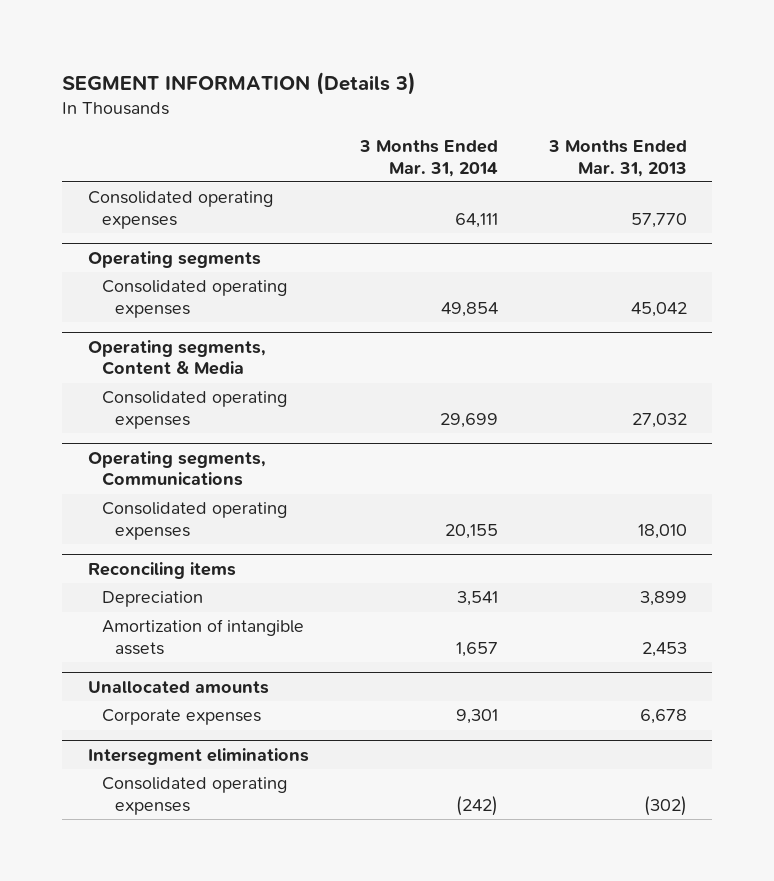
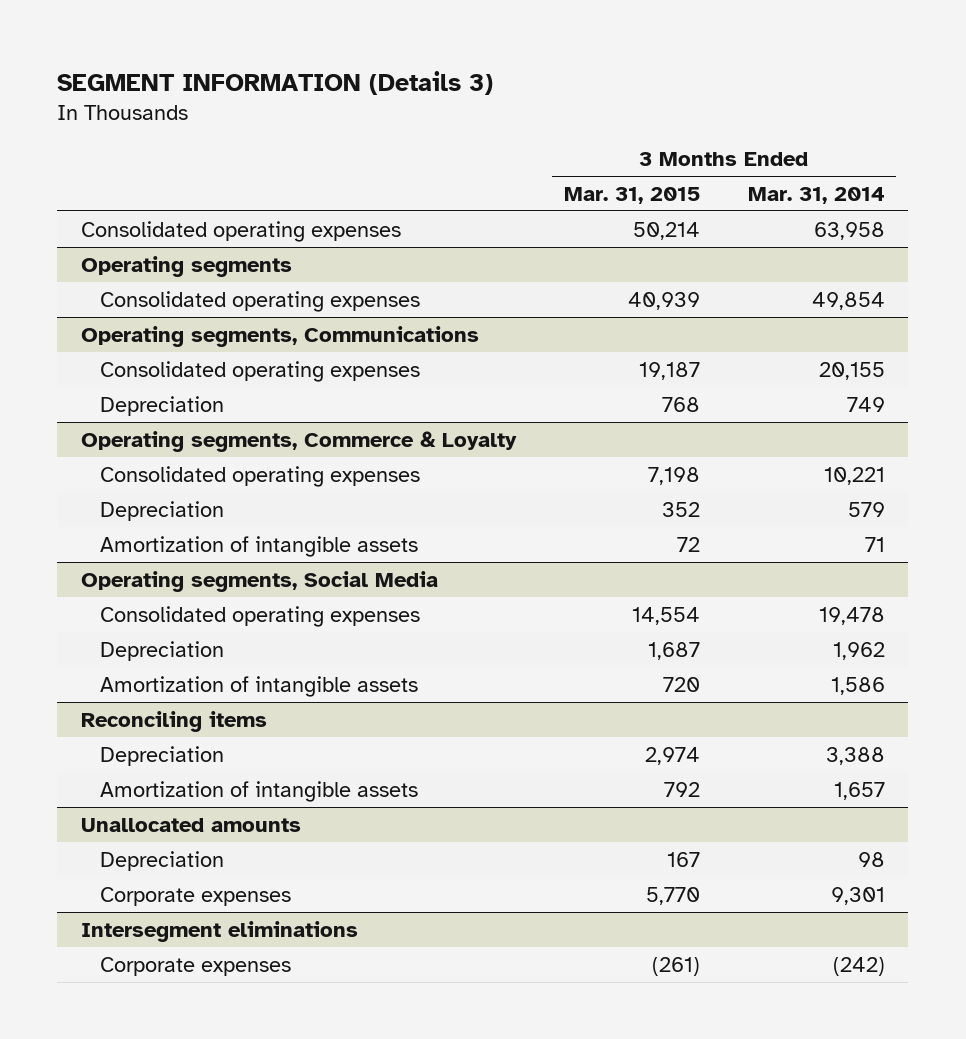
[547,140,687,177] 3 Months Ended Mar. 31, 2013 -> none
none -> [563,186,700,204] Mar. 31, 2015
[454,212,498,228] 64,111 -> [813,221,885,240] 63,958
[87,340,266,376] Operating segments, Content & Media -> none
[101,391,287,429] Consolidated operating expenses -> none
none -> [99,395,224,416] Depreciation
none -> [81,430,518,452] Operating segments, Commerce & Loyalty
none -> [99,465,420,487] Consolidated operating expenses
none -> [99,500,224,521] Depreciation
none -> [99,535,418,557] Amortization of intangible assets
none -> [81,570,439,592] Operating segments, Social Media
none -> [99,605,420,627] Consolidated operating expenses
none -> [99,640,224,661] Depreciation
none -> [99,675,418,697] Amortization of intangible assets
[456,591,498,607] 3,541 -> [825,746,885,765] 3,388
none -> [99,850,224,871] Depreciation
[101,777,287,815] Consolidated operating expenses -> [99,956,291,976] Corporate expenses

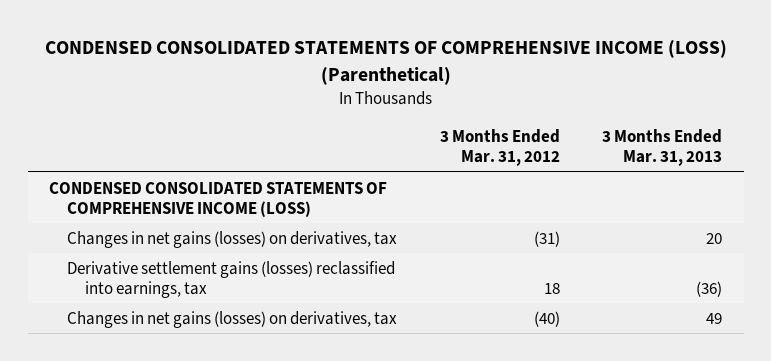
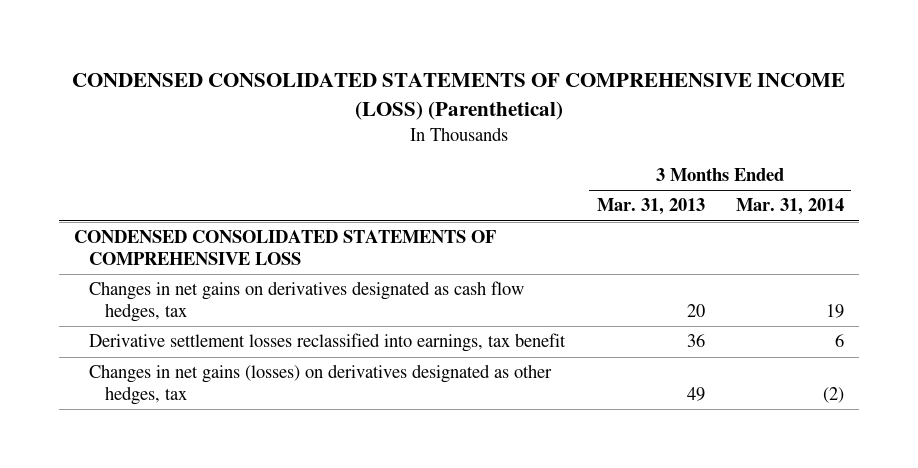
[439,128,560,167] 3 Months Ended Mar. 31, 2012 -> none
none -> [735,198,844,216] Mar. 31, 2014
[49,181,388,217] CONDENSED CONSOLIDATED STATEMENTS OF COMPREHENSIVE INCOME (LOSS) -> [74,230,497,266] CONDENSED CONSOLIDATED STATEMENTS OF COMPREHENSIVE LOSS
[66,230,397,248] Changes in net gains (losses) on derivatives, tax -> [89,281,525,323] Changes in net gains on derivatives designated as cash flow hedges, tax
[66,260,395,298] Derivative settlement gains (losses) reclassified into earnings, tax -> [89,333,567,353] Derivative settlement losses reclassified into earnings, tax benefit
[696,280,723,297] (36) -> [686,334,705,348] 36
[66,310,397,328] Changes in net gains (losses) on derivatives, tax -> [89,364,553,406] Changes in net gains (losses) on derivatives designated as other hedges, tax

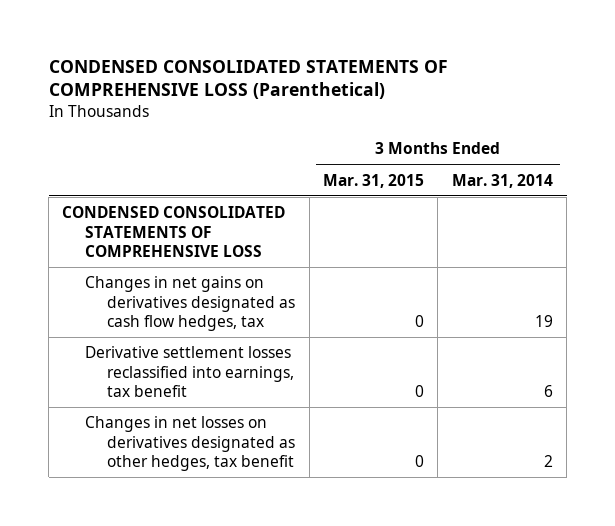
[71,73,845,121] CONDENSED CONSOLIDATED STATEMENTS OF COMPREHENSIVE INCOME (LOSS) (Parenthetical) -> [48,59,448,100] CONDENSED CONSOLIDATED STATEMENTS OF COMPREHENSIVE LOSS (Parenthetical)
[596,198,705,216] Mar. 31, 2013 -> none
none -> [322,173,424,188] Mar. 31, 2015
[89,364,553,406] Changes in net gains (losses) on derivatives designated as other hedges, tax -> [84,416,296,471] Changes in net losses on derivatives designated as other hedges, tax benefit
[822,387,844,404] (2) -> [543,454,553,467] 2

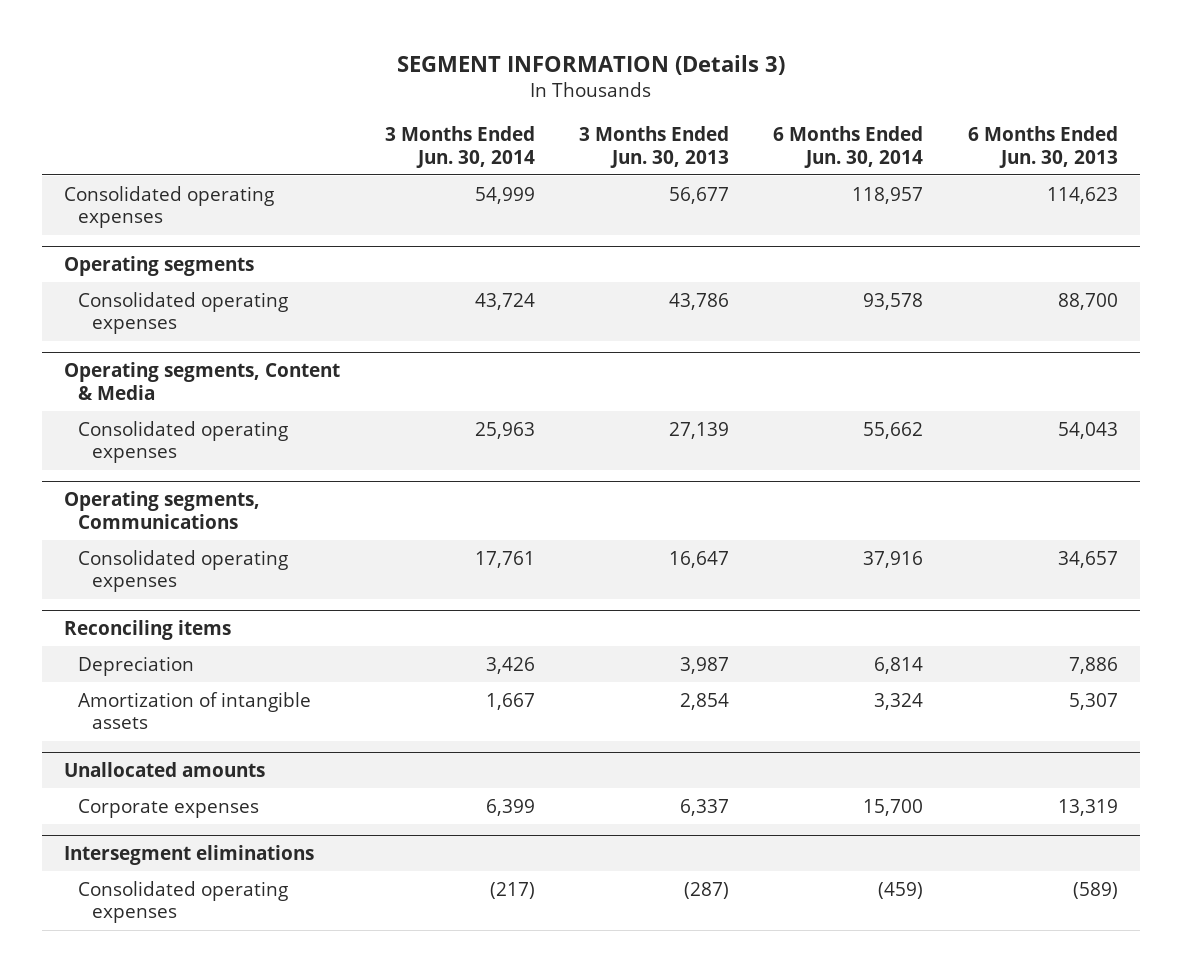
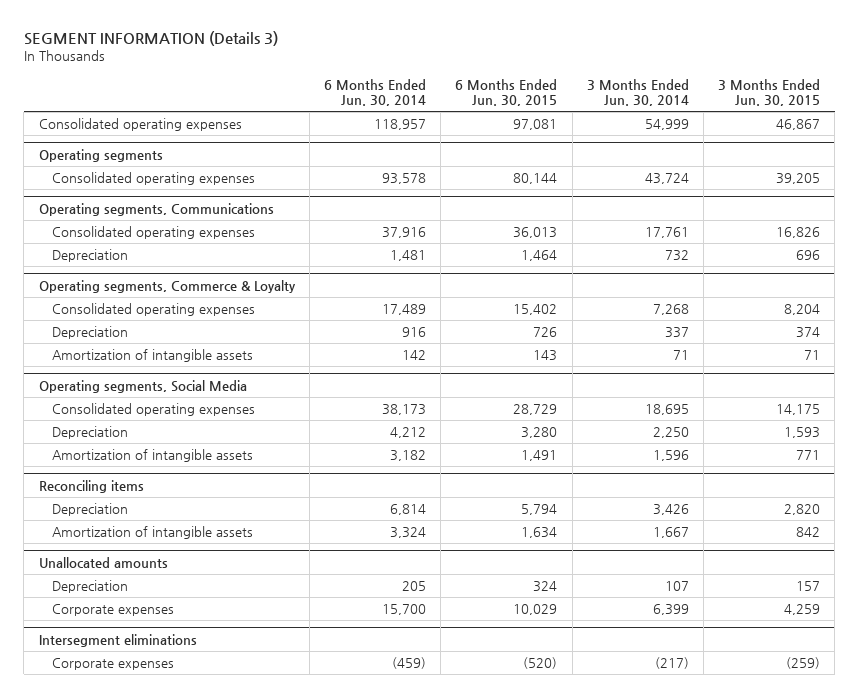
[579,125,730,168] 3 Months Ended Jun. 30, 2013 -> none
[967,125,1118,168] 6 Months Ended Jun. 30, 2013 -> none
none -> [455,78,558,107] 6 Months Ended Jun. 30, 2015
none -> [718,78,821,107] 3 Months Ended Jun. 30, 2015
[64,362,341,400] Operating segments, Content & Media -> none
[78,420,289,464] Consolidated operating expenses -> none
none -> [51,248,128,262] Depreciation
none -> [38,279,296,293] Operating segments, Commerce & Loyalty
none -> [51,302,255,316] Consolidated operating expenses
none -> [51,325,128,339] Depreciation
none -> [51,348,253,362] Amortization of intangible assets
none -> [38,379,247,393] Operating segments, Social Media
none -> [51,402,255,416] Consolidated operating expenses
none -> [51,425,128,439] Depreciation
none -> [51,448,253,462] Amortization of intangible assets
none -> [51,579,128,593] Depreciation
[78,880,289,924] Consolidated operating expenses -> [51,657,174,670] Corporate expenses

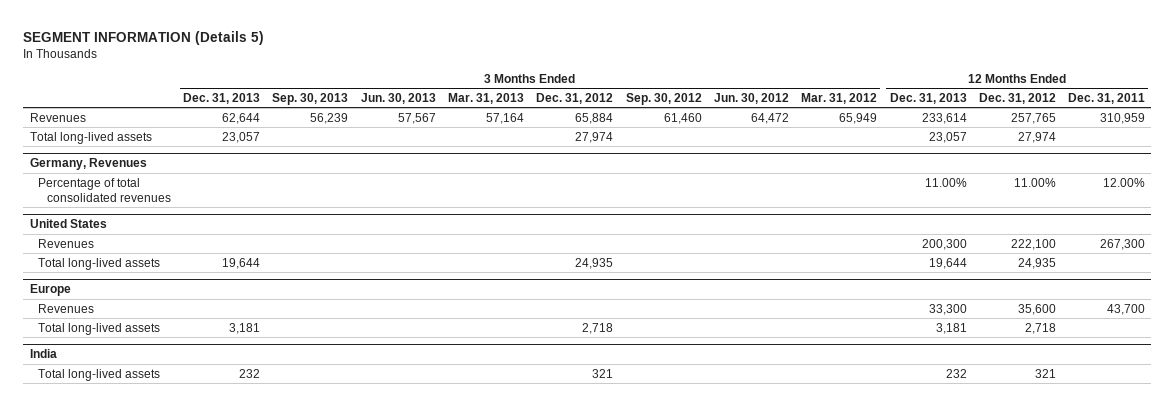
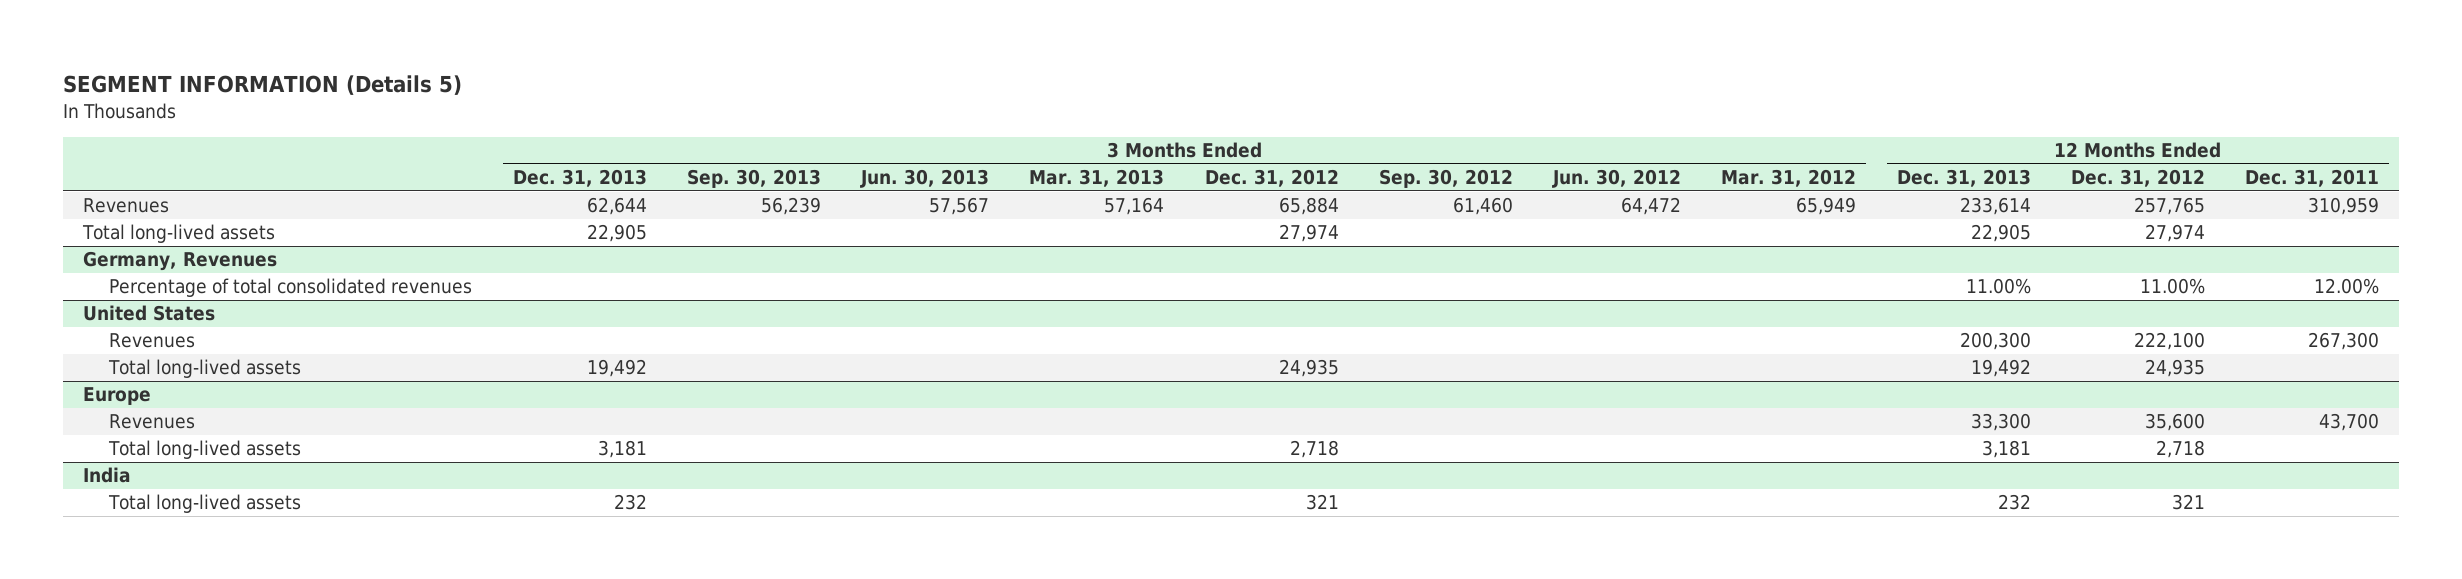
[222,131,261,143] 23,057 -> [586,224,647,243] 22,905
[928,131,967,143] 23,057 -> [1970,224,2031,243] 22,905
[222,257,261,269] 19,644 -> [586,359,647,378] 19,492
[928,257,967,269] 19,644 -> [1970,359,2031,378] 19,492

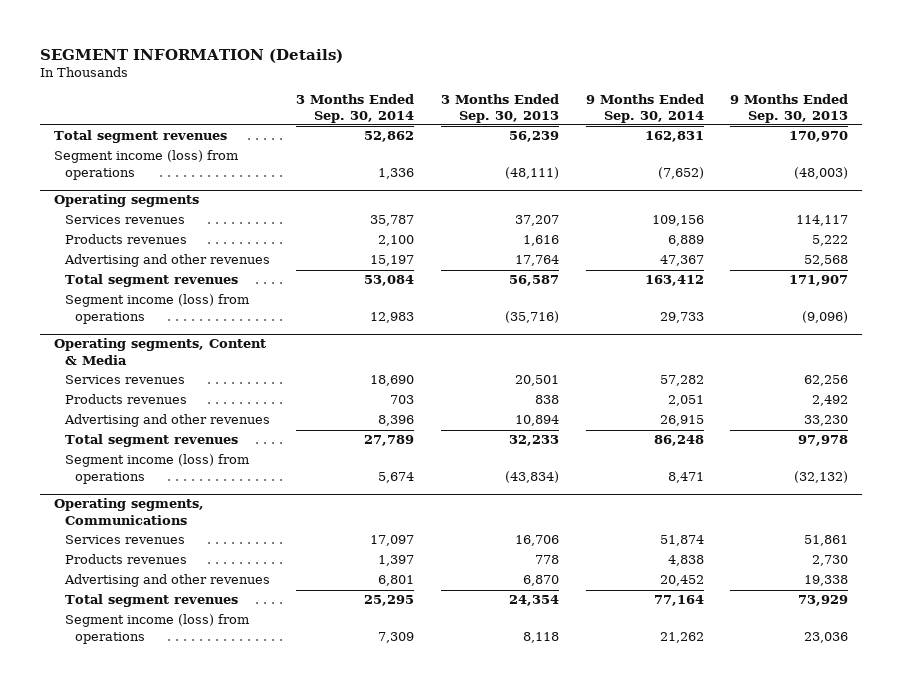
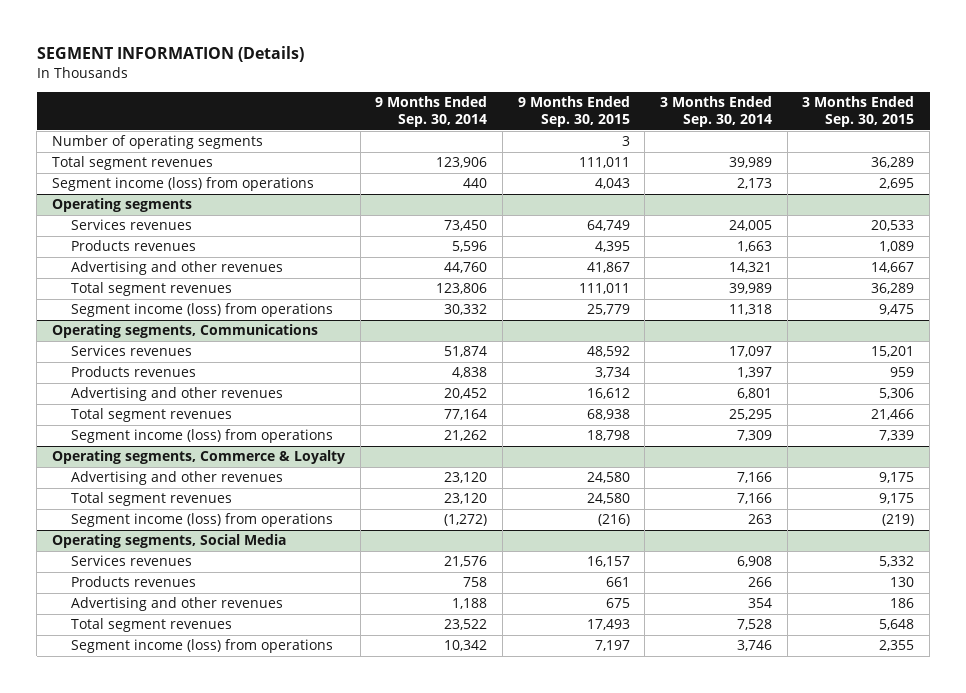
[440,93,559,123] 3 Months Ended Sep. 30, 2013 -> none
[730,93,849,123] 9 Months Ended Sep. 30, 2013 -> none
none -> [517,96,630,128] 9 Months Ended Sep. 30, 2015
none -> [802,96,915,128] 3 Months Ended Sep. 30, 2015
none -> [52,135,264,150] Number of operating segments
[364,131,415,143] 52,862 -> [729,157,773,169] 39,989
[644,131,704,143] 162,831 -> [436,157,488,169] 123,906
[378,167,415,179] 1,336 -> [737,178,773,190] 2,173
[657,166,704,179] (7,652) -> [463,178,488,189] 440
[53,338,266,365] Operating segments, Content & Media -> none
[64,375,185,385] Services revenues -> none
[64,394,187,405] Products revenues -> none
[63,414,270,428] Advertising and other revenues -> none
[64,434,238,448] Total segment revenues -> none
[64,454,249,484] Segment income (loss) from operations -> none
[370,215,415,227] 35,787 -> [729,220,773,232] 24,005
[651,215,704,227] 109,156 -> [444,220,488,232] 73,450
[378,235,415,247] 2,100 -> [737,241,773,253] 1,663
[667,235,704,247] 6,889 -> [452,241,488,253] 5,596
[370,255,415,267] 15,197 -> [729,262,773,274] 14,321
[659,255,704,267] 47,367 -> [444,262,488,274] 44,760
[364,275,415,287] 53,084 -> [729,283,773,295] 39,989
[644,275,704,287] 163,412 -> [436,283,488,295] 123,806
[370,311,415,323] 12,983 -> [729,304,773,316] 11,318
[659,311,704,323] 29,733 -> [444,304,488,316] 30,332
none -> [52,450,346,465] Operating segments, Commerce & Loyalty
none -> [70,471,283,486] Advertising and other revenues
none -> [70,492,232,507] Total segment revenues
none -> [70,513,333,528] Segment income (loss) from operations
none -> [52,534,287,549] Operating segments, Social Media
none -> [70,555,192,567] Services revenues
none -> [70,576,196,588] Products revenues
none -> [70,597,283,612] Advertising and other revenues
none -> [70,618,232,633] Total segment revenues
none -> [70,639,333,654] Segment income (loss) from operations

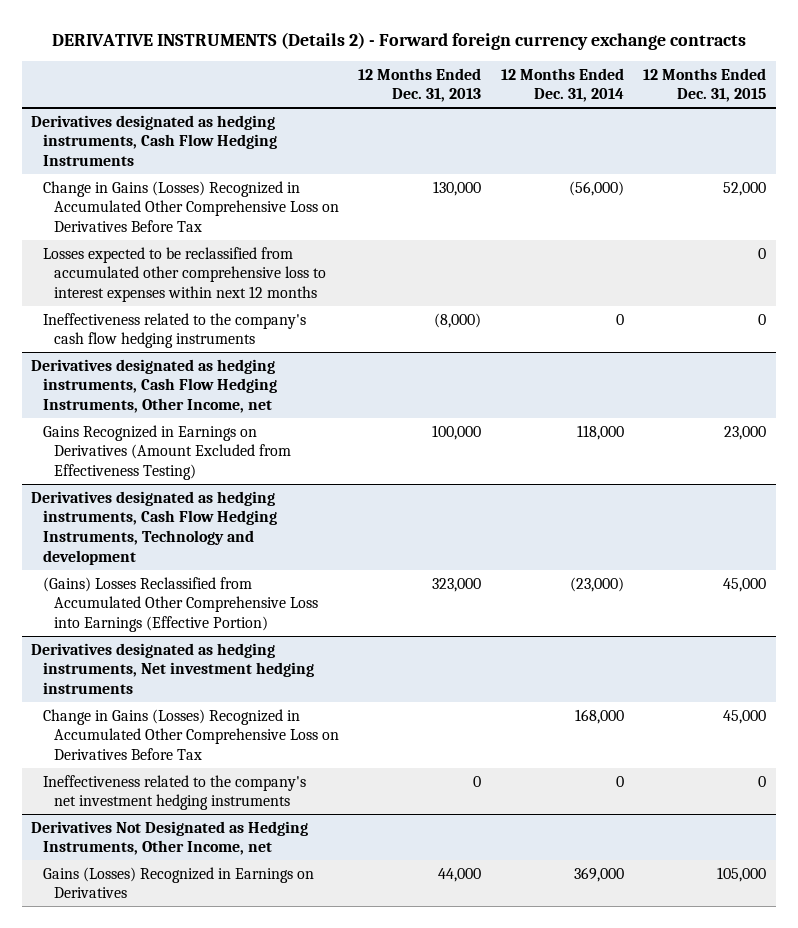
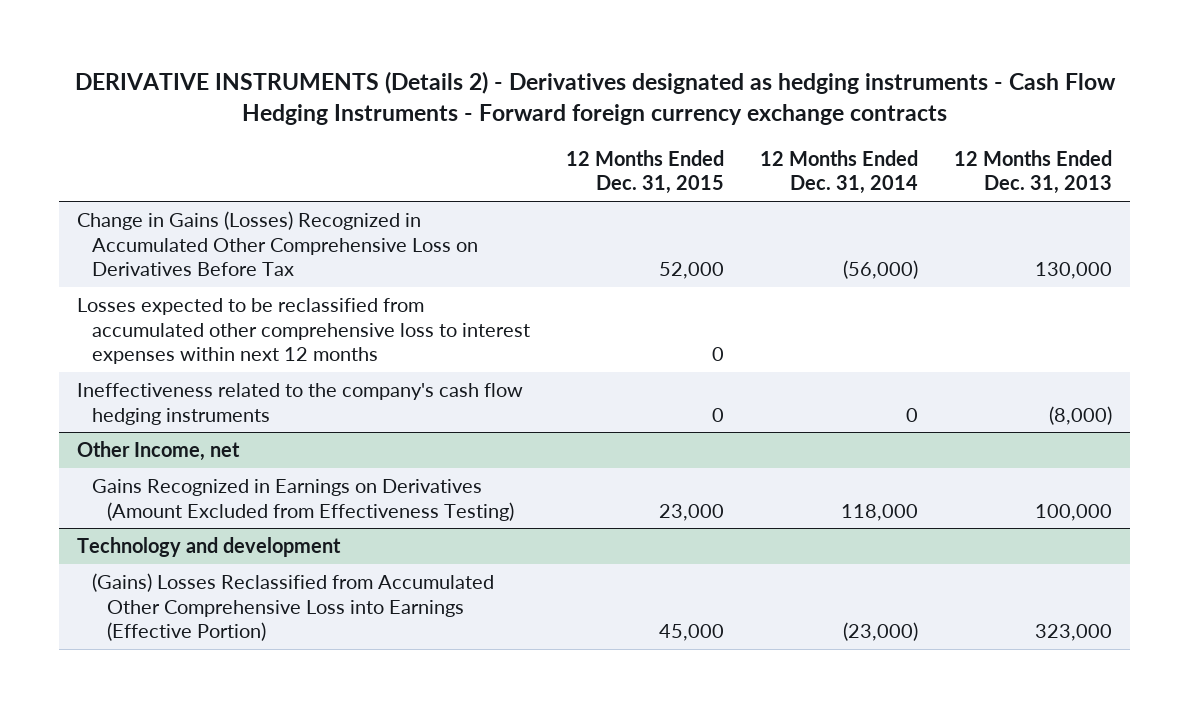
[51,31,746,50] DERIVATIVE INSTRUMENTS (Details 2) - Forward foreign currency exchange contracts -> [74,70,1116,125] DERIVATIVE INSTRUMENTS (Details 2) - Derivatives designated as hedging instruments - Cash Flow Hedging Instruments - Forward foreign currency exchange contracts
[31,114,277,166] Derivatives designated as hedging instruments, Cash Flow Hedging Instruments -> none
[31,358,277,413] Derivatives designated as hedging instruments, Cash Flow Hedging Instruments, Other Income, net -> none
none -> [76,441,240,462] Other Income, net
[31,490,277,565] Derivatives designated as hedging instruments, Cash Flow Hedging Instruments, Technology and development -> none
none -> [76,537,341,558] Technology and development
[31,642,314,694] Derivatives designated as hedging instruments, Net investment hedging instruments -> none
[42,708,339,760] Change in Gains (Losses) Recognized in Accumulated Other Comprehensive Loss on Derivatives Before Tax -> none
[42,774,306,811] Ineffectiveness related to the company's net investment hedging instruments -> none
[31,820,309,856] Derivatives Not Designated as Hedging Instruments, Other Income, net -> none
[42,866,314,899] Gains (Losses) Recognized in Earnings on Derivatives -> none

